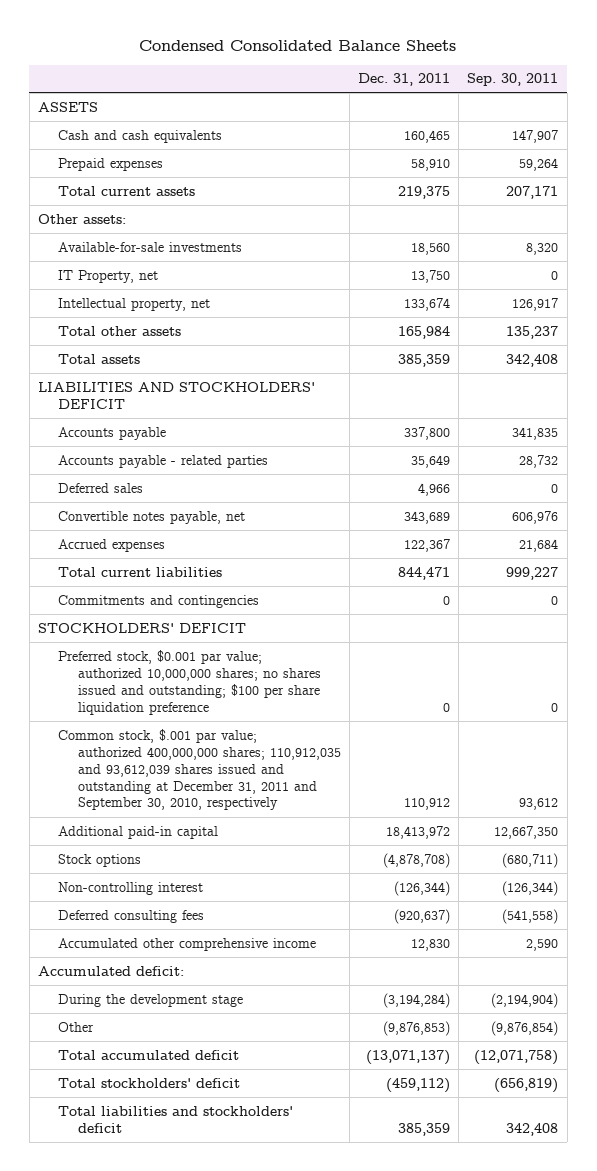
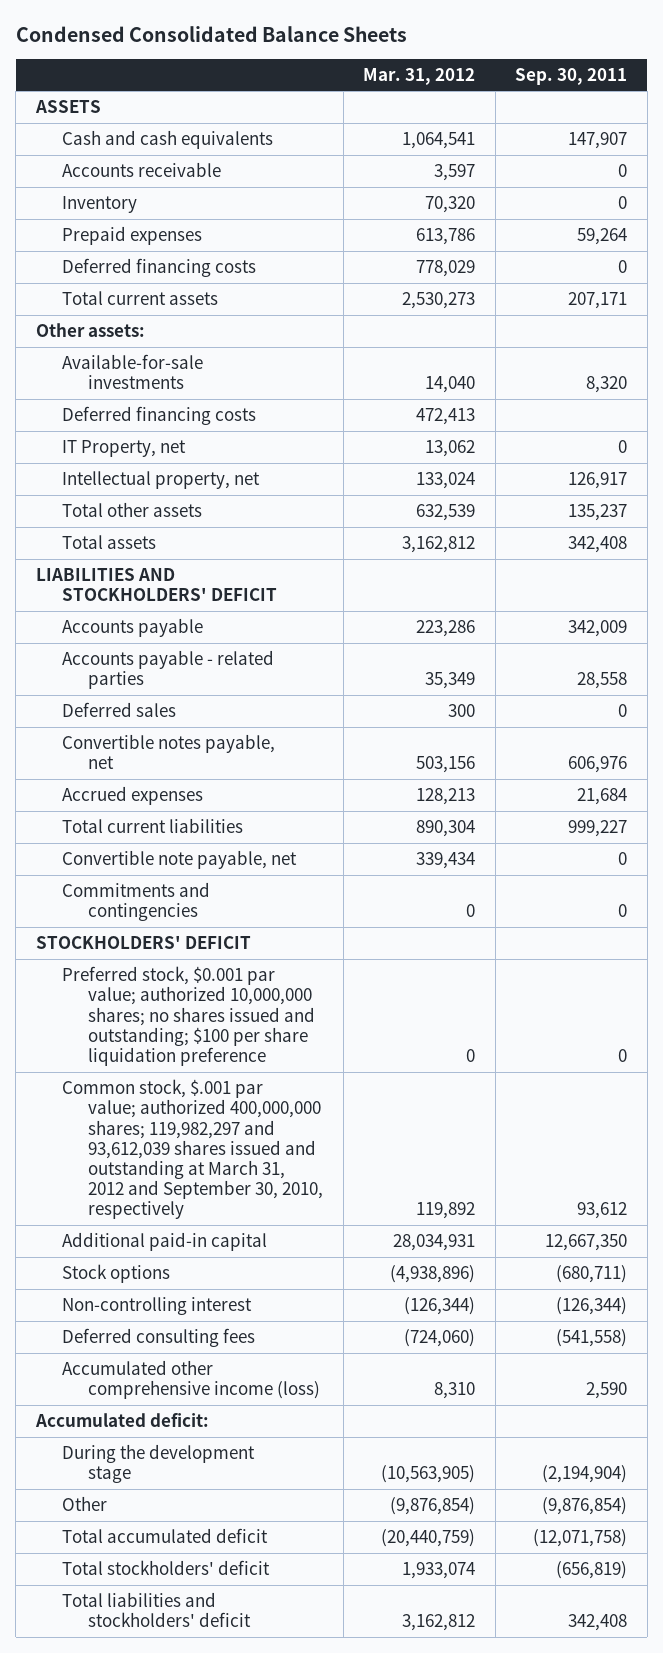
[358,73,451,87] Dec. 31, 2011 -> none
none -> [363,67,476,85] Mar. 31, 2012
none -> [62,162,222,178] Accounts receivable
none -> [62,196,138,214] Inventory
none -> [62,258,257,278] Deferred financing costs
none -> [62,406,257,426] Deferred financing costs
[512,426,559,440] 341,835 -> [568,620,628,638] 342,009
[519,454,559,468] 28,732 -> [577,672,628,690] 28,558
none -> [62,850,298,870] Convertible note payable, net
[57,728,341,811] Common stock, $.001 par value; authorized 400,000,000 shares; 110,912,035 and 93,612,039 shares issued and outstanding at December 31, 2011 and September 30, 2010, respectively -> [62,1079,324,1220] Common stock, $.001 par value; authorized 400,000,000 shares; 119,982,297 and 93,612,039 shares issued and outstanding at March 31, 2012 and September 30, 2010, respectively
[57,937,316,951] Accumulated other comprehensive income -> [62,1360,321,1400] Accumulated other comprehensive income (loss)

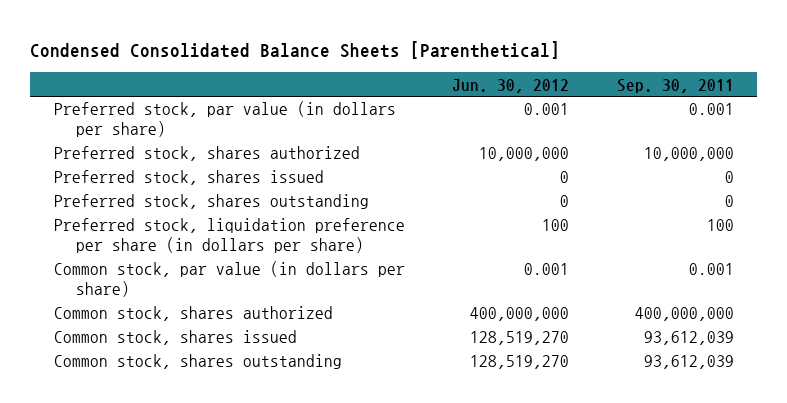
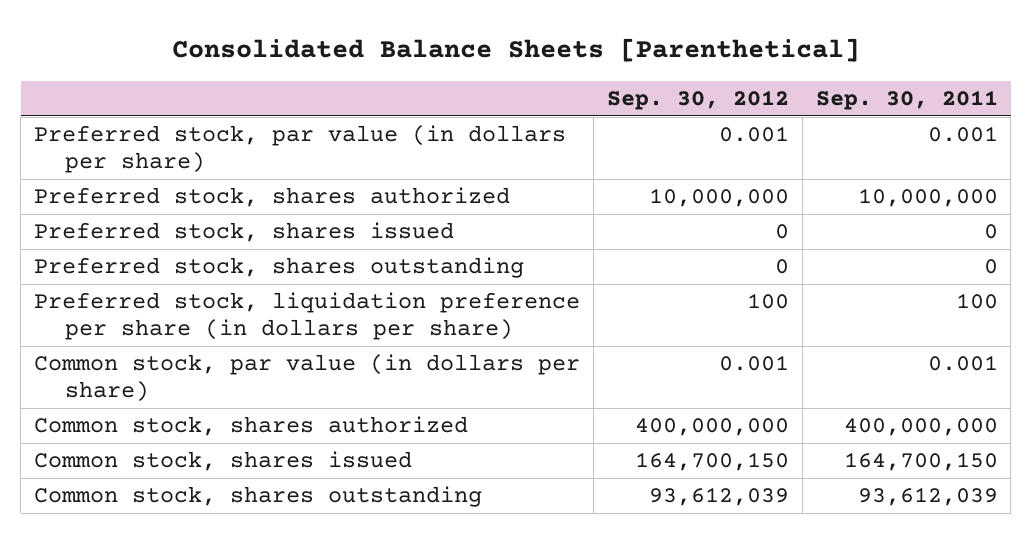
[29,40,560,59] Condensed Consolidated Balance Sheets [Parenthetical] -> [171,38,860,63] Consolidated Balance Sheets [Parenthetical]
[452,78,570,93] Jun. 30, 2012 -> none
none -> [606,90,789,111] Sep. 30, 2012
[643,331,734,346] 93,612,039 -> [843,452,998,472] 164,700,150

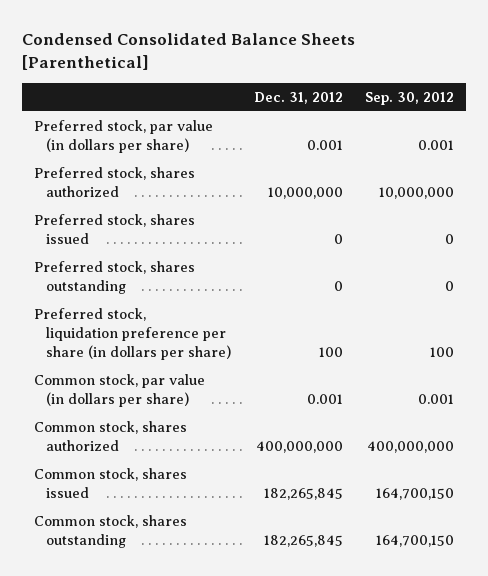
[171,38,860,63] Consolidated Balance Sheets [Parenthetical] -> [22,33,356,70] Condensed Consolidated Balance Sheets [Parenthetical]
[815,90,998,111] Sep. 30, 2011 -> none
none -> [253,91,343,104] Dec. 31, 2012
[648,487,789,507] 93,612,039 -> [376,535,455,548] 164,700,150

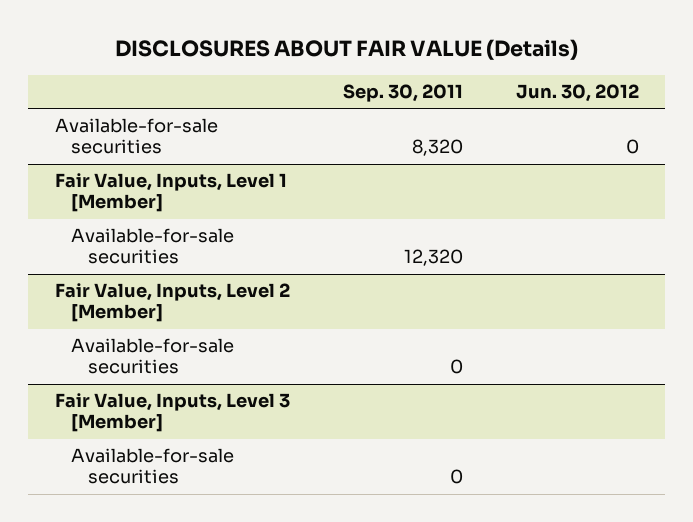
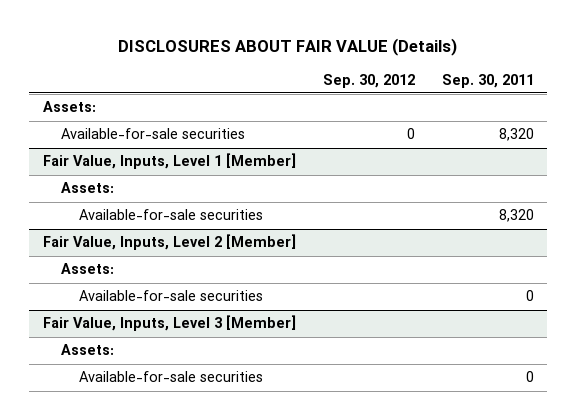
[515,84,639,103] Jun. 30, 2012 -> none
none -> [322,73,415,88] Sep. 30, 2012
none -> [42,101,96,113] Assets:
none -> [61,182,115,194] Assets:
[403,249,463,267] 12,320 -> [498,209,534,223] 8,320
none -> [61,263,115,275] Assets:
none -> [61,344,115,356] Assets:

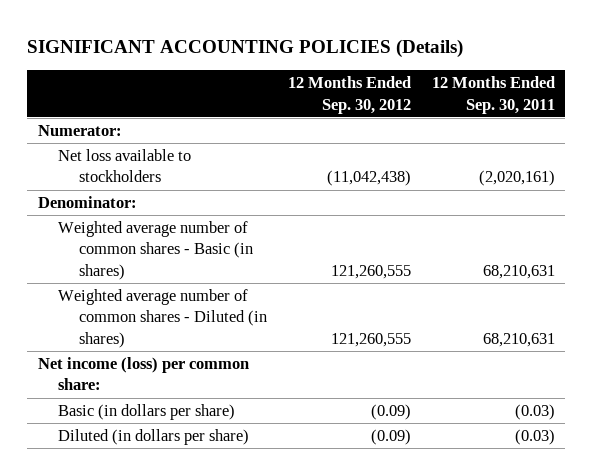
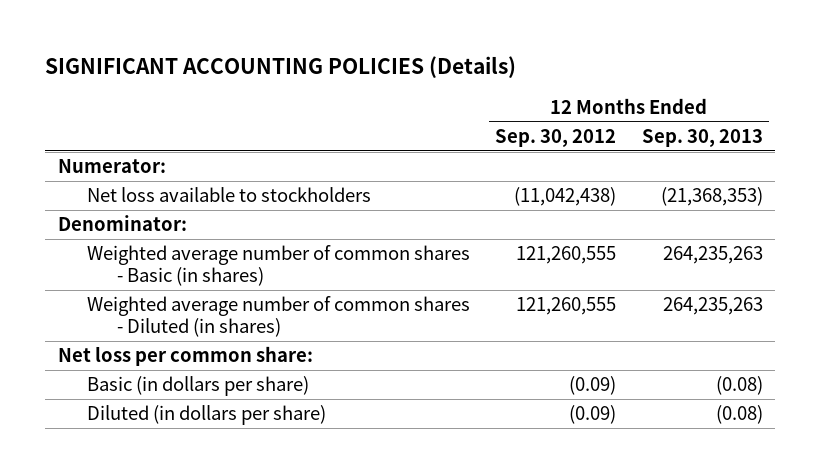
[431,76,555,114] 12 Months Ended Sep. 30, 2011 -> none
none -> [641,129,763,148] Sep. 30, 2013
[37,357,249,391] Net income (loss) per common share: -> [57,346,313,367] Net loss per common share:

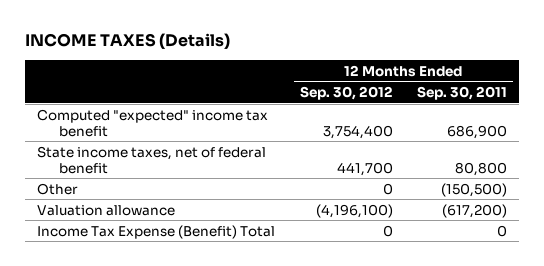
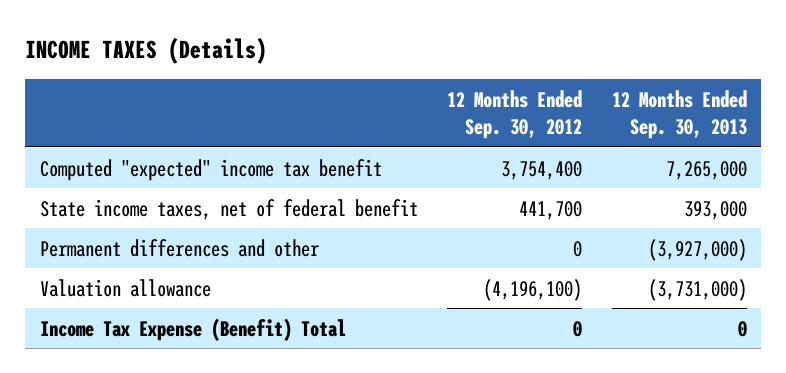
[417,86,508,101] Sep. 30, 2011 -> none
none -> [611,89,747,140] 12 Months Ended Sep. 30, 2013
[37,182,79,195] Other -> [39,238,319,257] Permanent differences and other

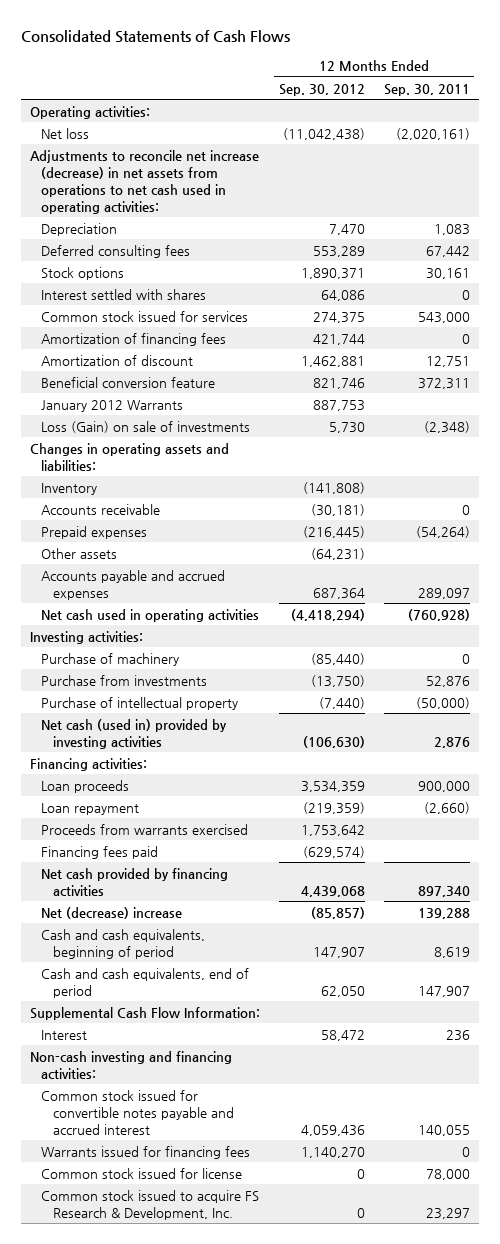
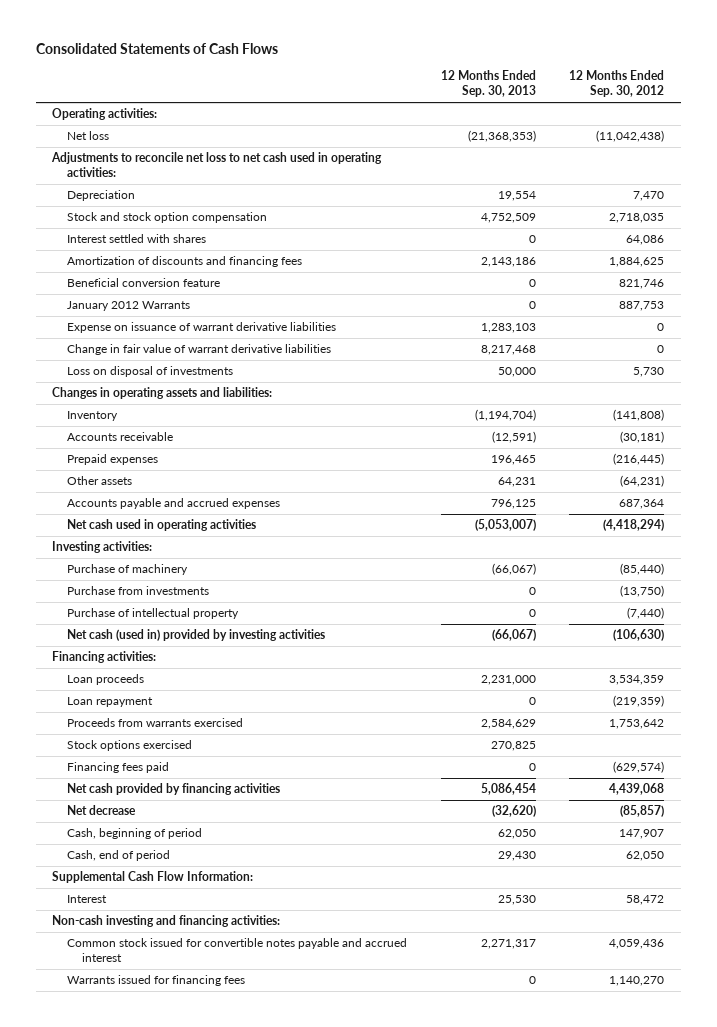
[383,83,470,96] Sep. 30, 2011 -> none
none -> [440,70,536,98] 12 Months Ended Sep. 30, 2013
[30,149,260,214] Adjustments to reconcile net increase (decrease) in net assets from operations to net cash used in operating activities: -> [51,152,383,178] Adjustments to reconcile net loss to net cash used in operating activities:
[41,244,191,258] Deferred consulting fees -> none
[41,266,125,280] Stock options -> [67,212,268,224] Stock and stock option compensation
[300,267,365,279] 1,890,371 -> [609,213,665,224] 2,718,035
[41,310,249,322] Common stock issued for services -> none
[41,332,227,346] Amortization of financing fees -> none
[41,354,194,366] Amortization of discount -> [67,256,303,268] Amortization of discounts and financing fees
[300,355,365,367] 1,462,881 -> [609,257,665,268] 1,884,625
none -> [67,322,337,334] Expense on issuance of warrant derivative liabilities
none -> [67,344,332,356] Change in fair value of warrant derivative liabilities
[41,420,251,433] Loss (Gain) on sale of investments -> [67,366,234,378] Loss on disposal of investments
none -> [67,740,193,752] Stock options exercised
[41,906,183,919] Net (decrease) increase -> [67,805,137,816] Net decrease
[41,928,206,959] Cash and cash equivalents, beginning of period -> [67,828,203,840] Cash, beginning of period
[41,967,250,998] Cash and cash equivalents, end of period -> [67,850,171,862] Cash, end of period
[41,1167,243,1179] Common stock issued for license -> none
[41,1189,260,1220] Common stock issued to acquire FS Research & Development, Inc. -> none

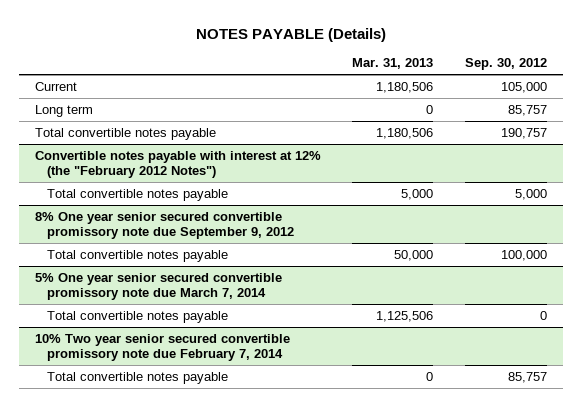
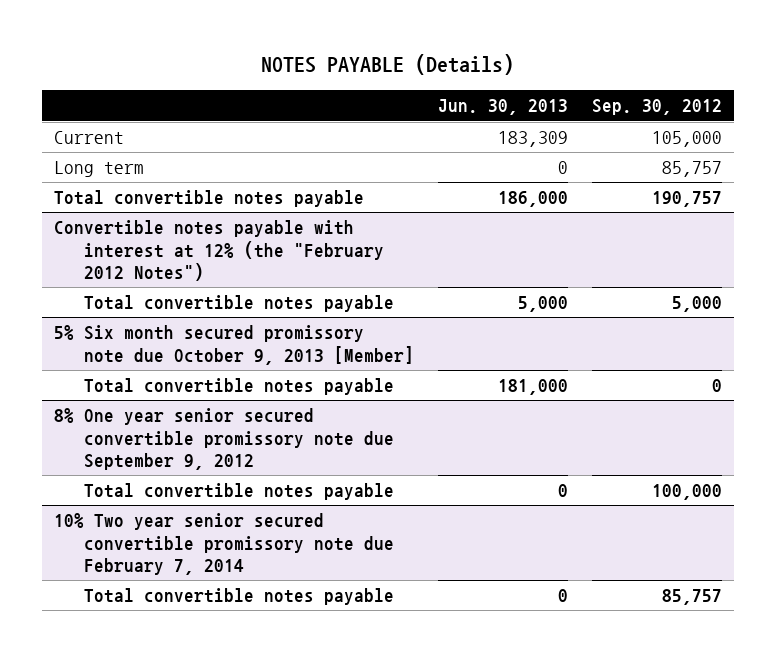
[352,58,434,70] Mar. 31, 2013 -> none
none -> [437,99,568,116] Jun. 30, 2013
none -> [53,325,414,365] 5% Six month secured promissory note due October 9, 2013 [Member]
none -> [83,378,394,396] Total convertible notes payable
[34,272,282,301] 5% One year senior secured convertible promissory note due March 7, 2014 -> none
[46,310,228,323] Total convertible notes payable -> none

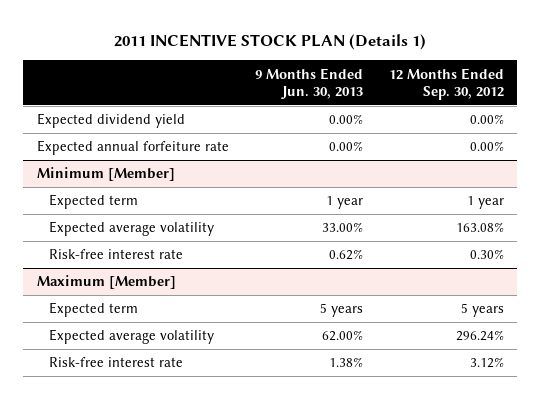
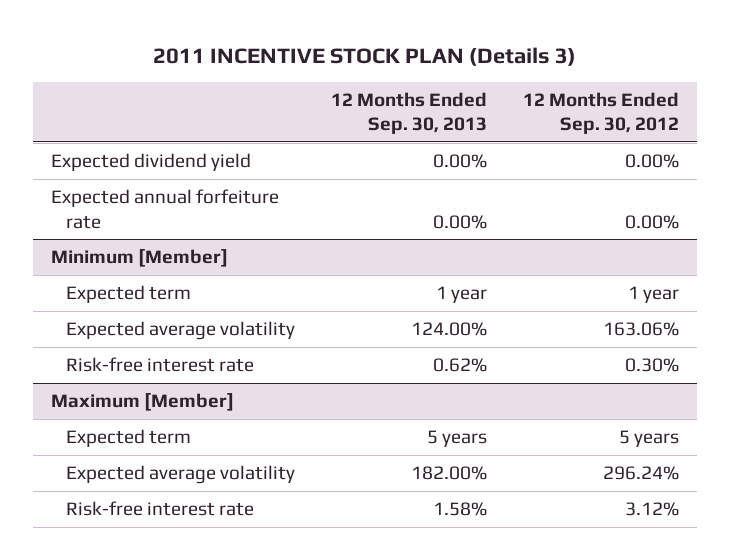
[114,33,427,50] 2011 INCENTIVE STOCK PLAN (Details 1) -> [153,46,577,66] 2011 INCENTIVE STOCK PLAN (Details 3)
[254,67,363,99] 9 Months Ended Jun. 30, 2013 -> none
none -> [331,91,488,135] 12 Months Ended Sep. 30, 2013
[456,222,505,233] 163.08% -> [603,321,680,336] 163.06%

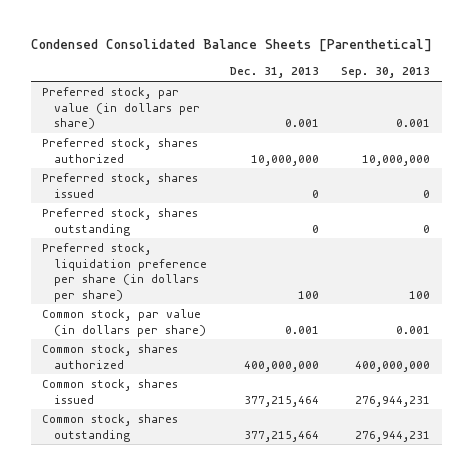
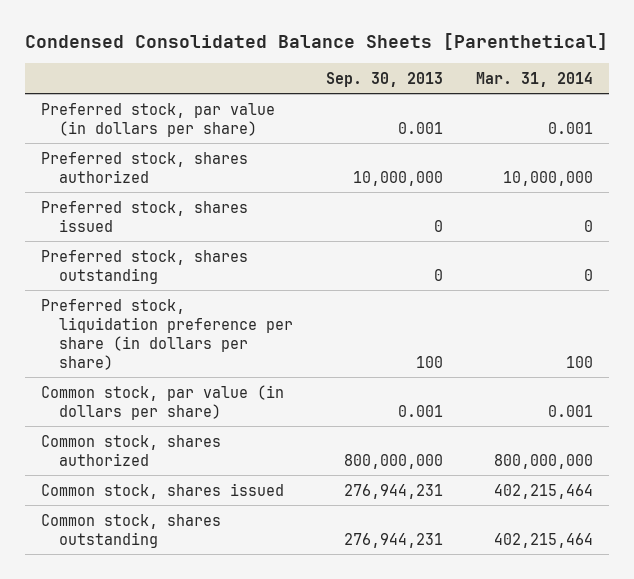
[229,67,319,79] Dec. 31, 2013 -> none
none -> [475,71,593,87] Mar. 31, 2014
[355,360,431,372] 400,000,000 -> [343,453,443,469] 800,000,000

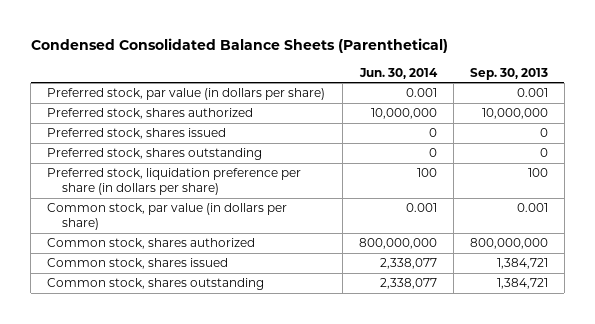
[24,33,608,51] Condensed Consolidated Balance Sheets [Parenthetical] -> [30,37,448,53] Condensed Consolidated Balance Sheets (Parenthetical)
[475,71,593,87] Mar. 31, 2014 -> none
none -> [358,67,438,79] Jun. 30, 2014
[343,483,443,499] 276,944,231 -> [496,258,548,270] 1,384,721
[343,532,443,548] 276,944,231 -> [496,278,548,290] 1,384,721

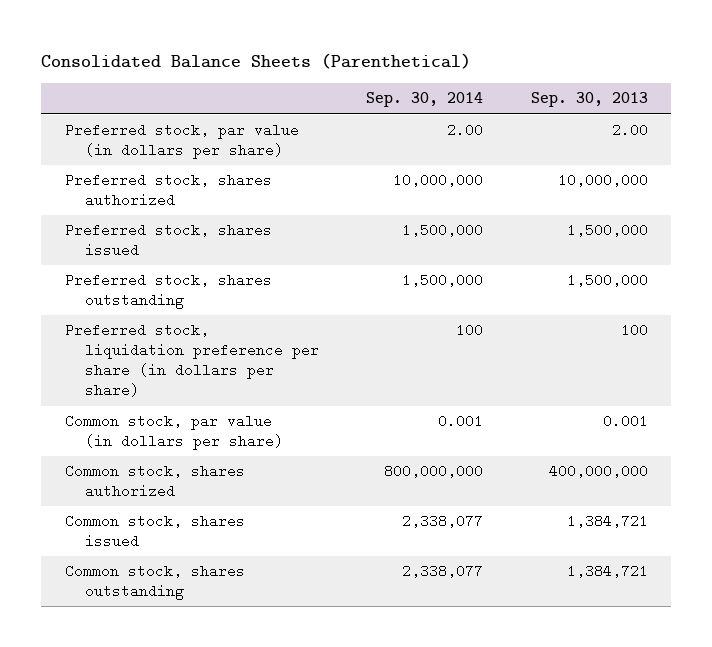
[30,37,448,53] Condensed Consolidated Balance Sheets (Parenthetical) -> [40,52,471,69] Consolidated Balance Sheets (Parenthetical)
[358,67,438,79] Jun. 30, 2014 -> none
none -> [366,92,484,108] Sep. 30, 2014
[516,88,548,98] 0.001 -> [611,123,648,138] 2.00
[539,128,548,138] 0 -> [566,223,648,238] 1,500,000
[539,148,548,158] 0 -> [566,273,648,288] 1,500,000
[469,238,548,250] 800,000,000 -> [548,464,648,479] 400,000,000

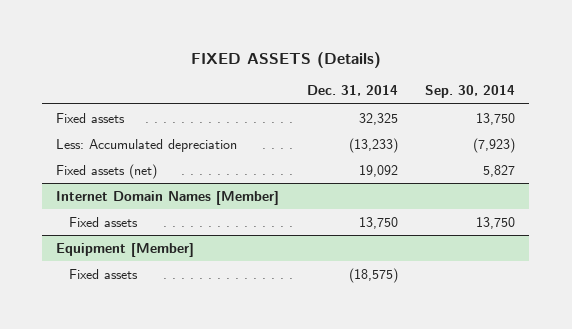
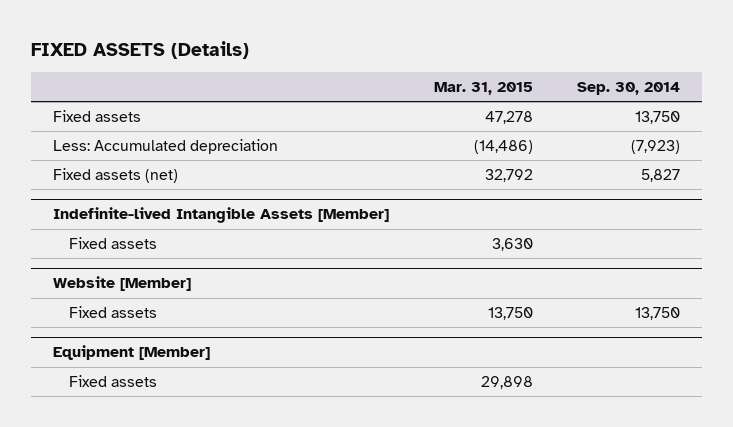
[306,85,398,97] Dec. 31, 2014 -> none
none -> [433,81,533,95] Mar. 31, 2015
none -> [53,207,390,224] Indefinite-lived Intangible Assets [Member]
none -> [69,237,158,250] Fixed assets
[56,191,280,206] Internet Domain Names [Member] -> [53,276,192,292] Website [Member]

